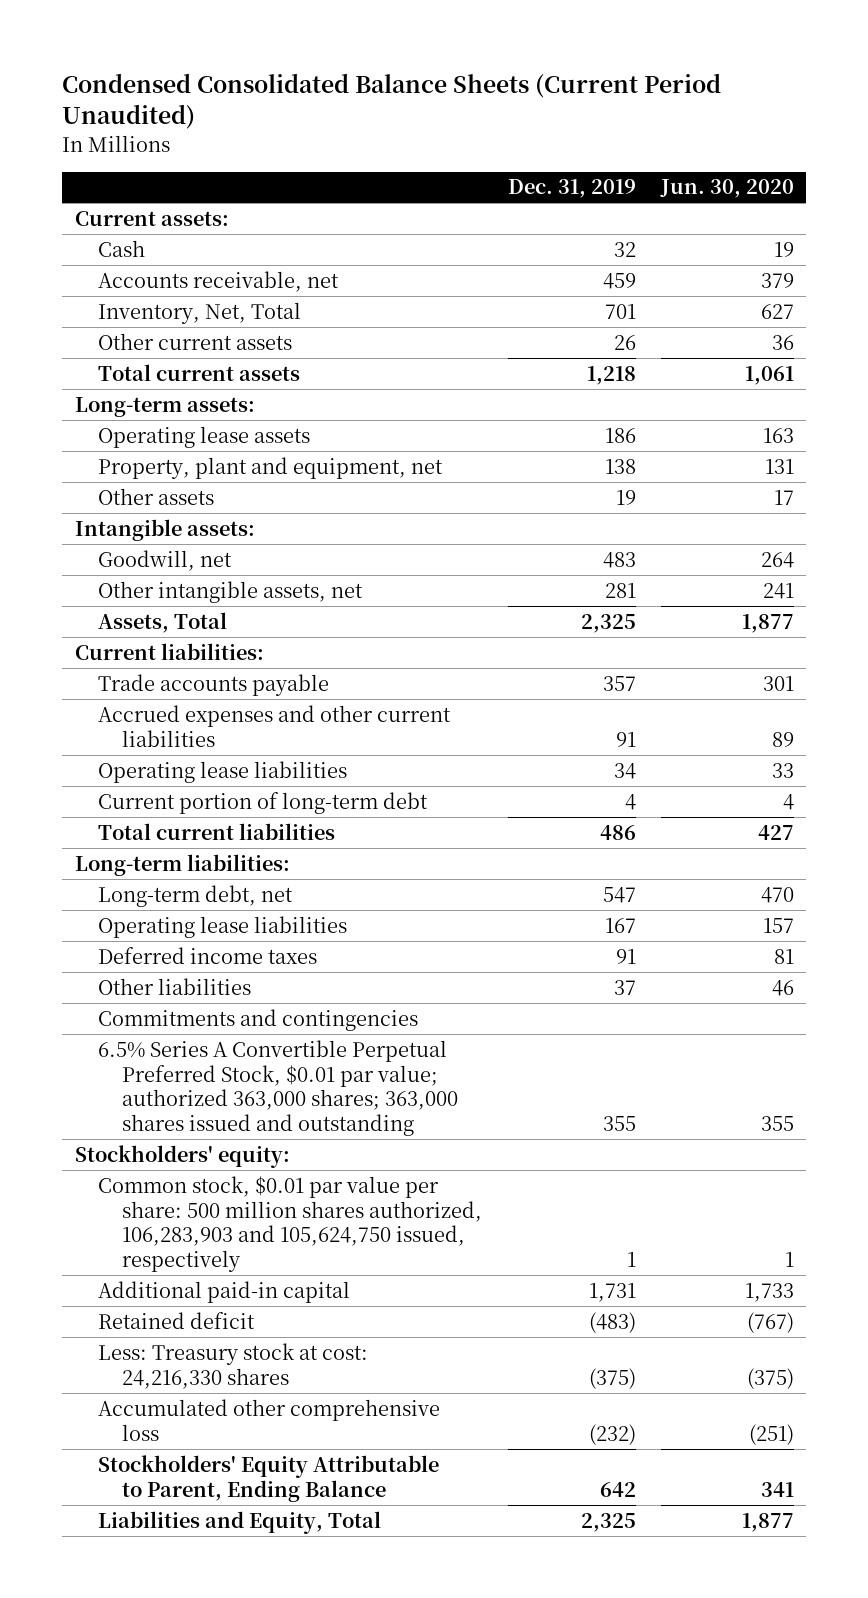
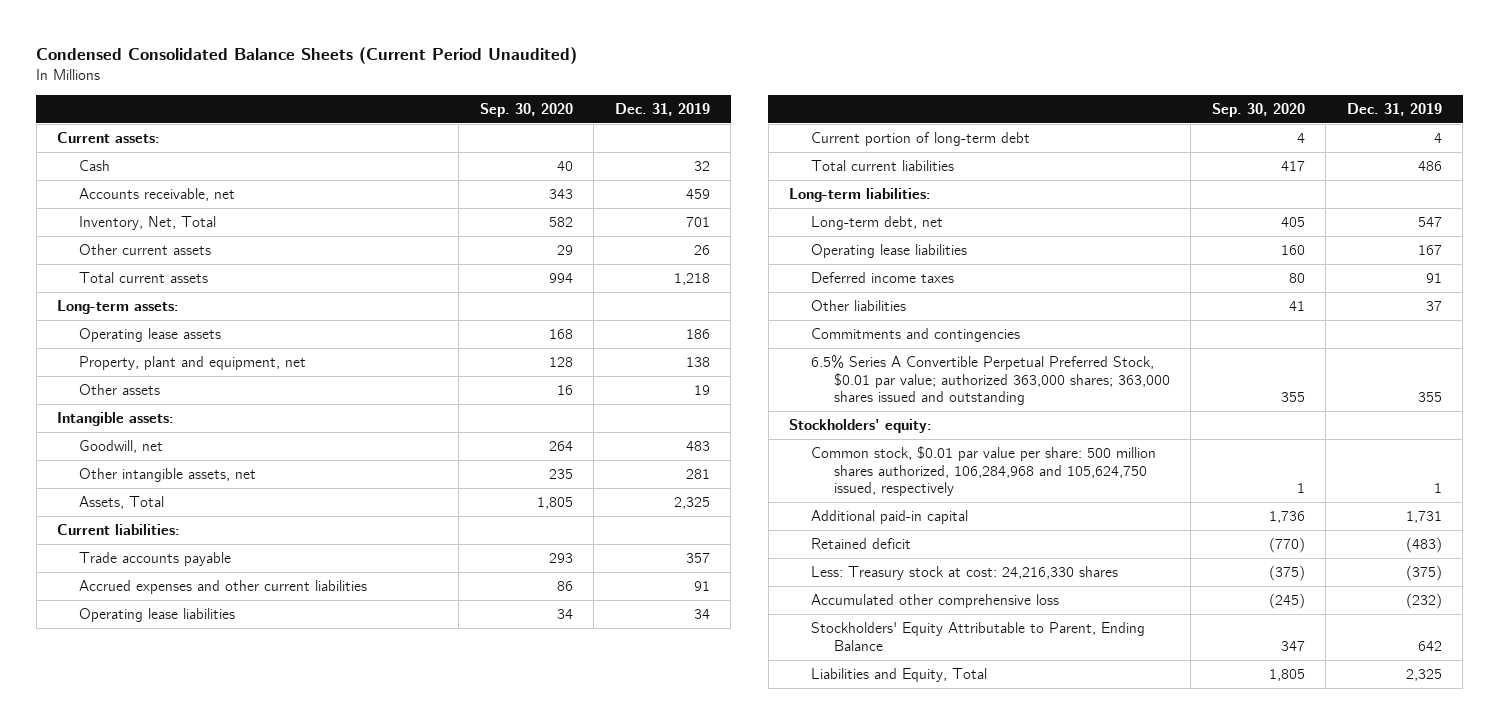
[659,179,794,199] Jun. 30, 2020 -> none
none -> [479,102,573,117] Sep. 30, 2020
[98,1175,483,1273] Common stock, $0.01 par value per share: 500 million shares authorized, 106,283,903 and 105,624,750 issued, respectively -> [811,446,1157,497] Common stock, $0.01 par value per share: 500 million shares authorized, 106,284,968 and 105,624,750 issued, respectively

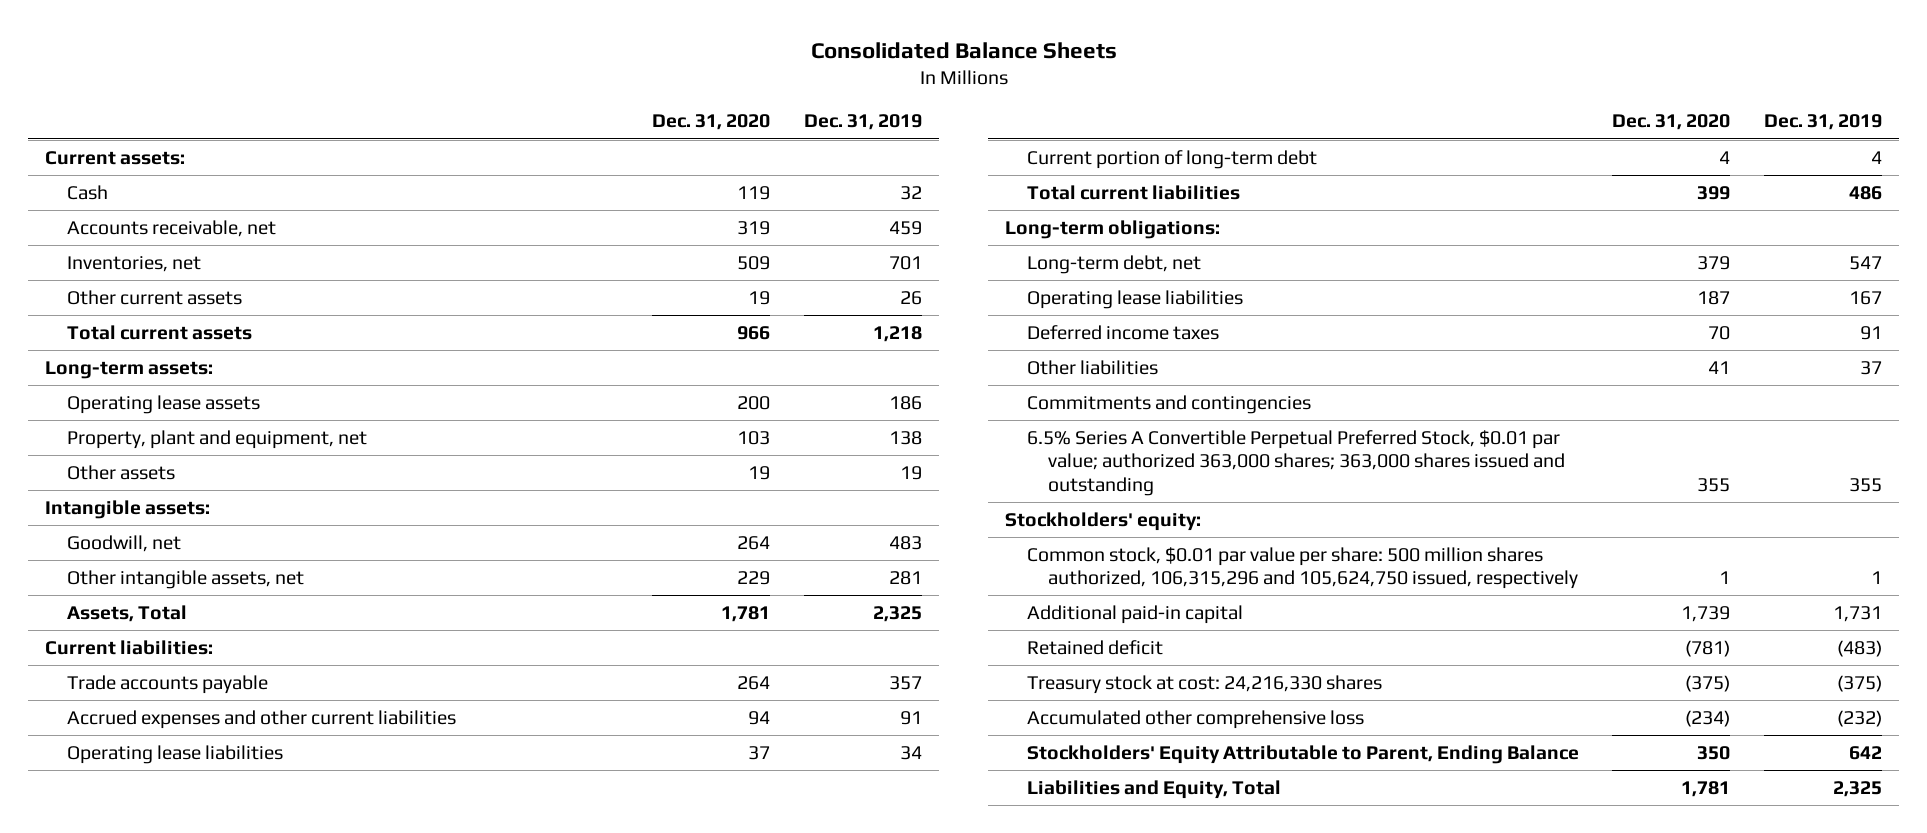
[36,46,578,64] Condensed Consolidated Balance Sheets (Current Period Unaudited) -> [810,42,1117,60] Consolidated Balance Sheets
[479,102,573,117] Sep. 30, 2020 -> none
none -> [652,114,771,131] Dec. 31, 2020
[79,216,217,231] Inventory, Net, Total -> [66,255,201,272] Inventories, net
[789,188,932,203] Long-term liabilities: -> [1004,219,1220,239] Long-term obligations:
[811,446,1157,497] Common stock, $0.01 par value per share: 500 million shares authorized, 106,284,968 and 105,624,750 issued, respectively -> [1026,546,1579,590] Common stock, $0.01 par value per share: 500 million shares authorized, 106,315,296 and 105,624,750 issued, respectively
[811,566,1119,581] Less: Treasury stock at cost: 24,216,330 shares -> [1026,674,1382,694] Treasury stock at cost: 24,216,330 shares

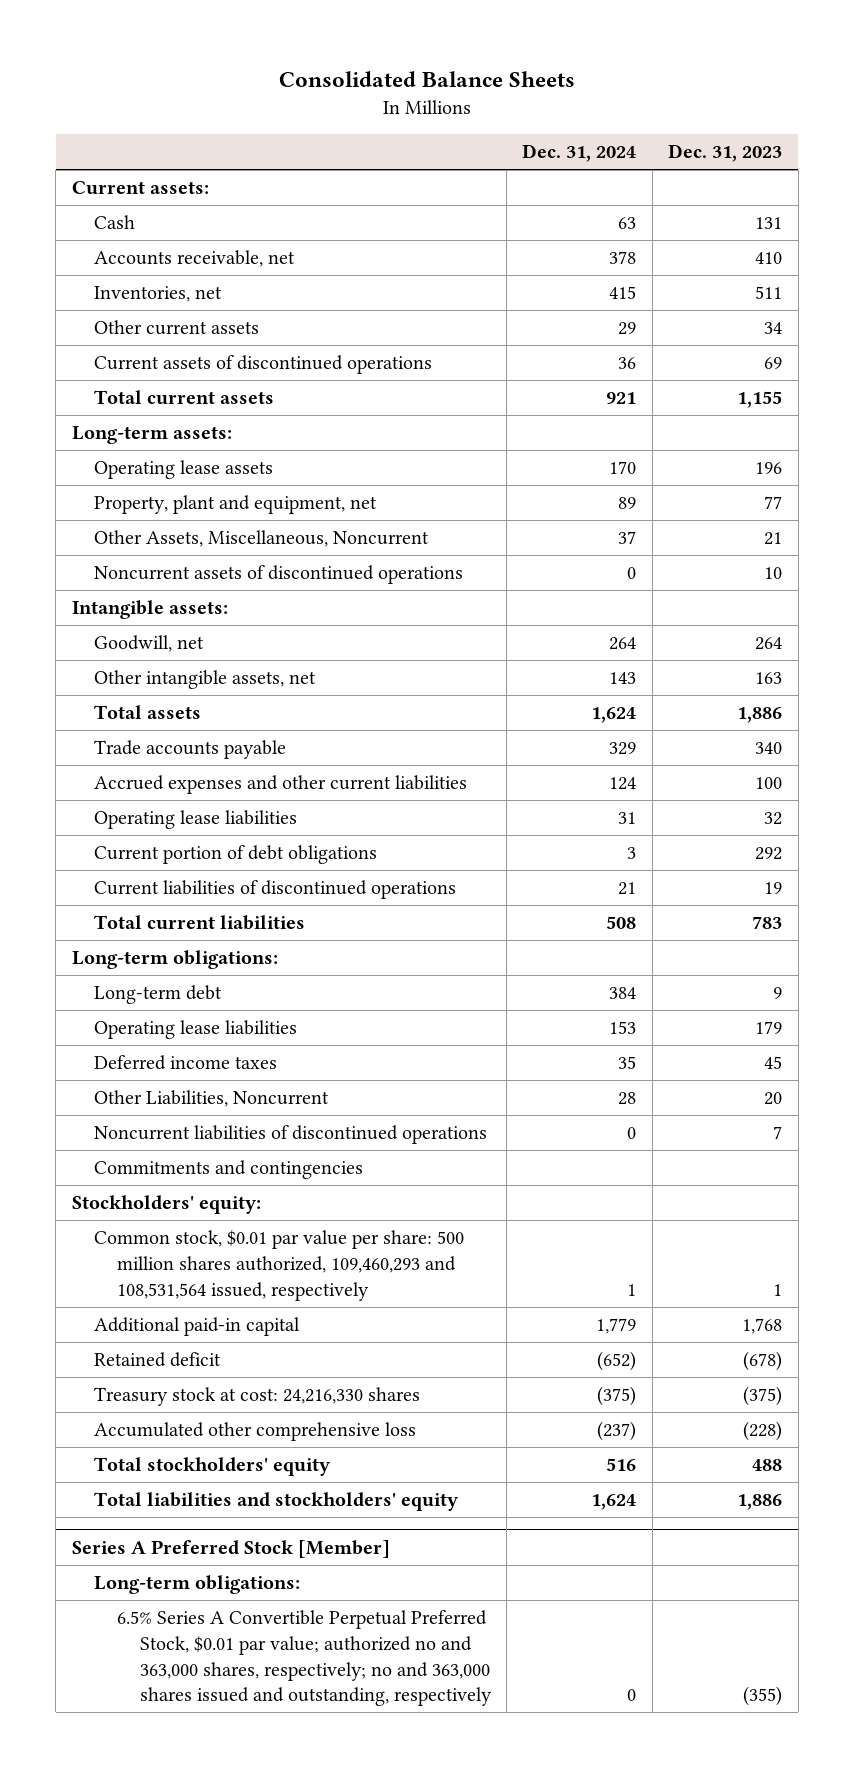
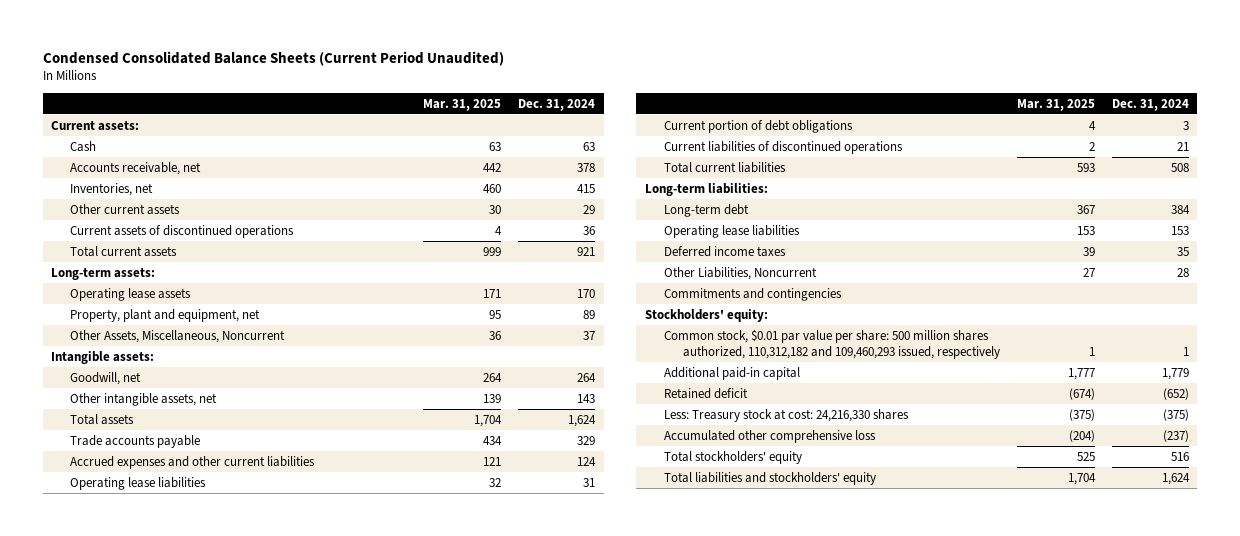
[278,71,575,88] Consolidated Balance Sheets -> [42,50,504,66] Condensed Consolidated Balance Sheets (Current Period Unaudited)
[668,144,783,163] Dec. 31, 2023 -> none
none -> [423,98,502,111] Mar. 31, 2025
[94,565,464,585] Noncurrent assets of discontinued operations -> none
[71,950,278,970] Long-term obligations: -> [644,182,768,196] Long-term liabilities:
[94,1125,488,1145] Noncurrent liabilities of discontinued operations -> none
[94,1230,465,1301] Common stock, $0.01 par value per share: 500 million shares authorized, 109,460,293 and 108,531,564 issued, respectively -> [663,328,1000,359] Common stock, $0.01 par value per share: 500 million shares authorized, 110,312,182 and 109,460,293 issued, respectively
[94,1387,421,1407] Treasury stock at cost: 24,216,330 shares -> [663,408,909,422] Less: Treasury stock at cost: 24,216,330 shares
[71,1539,390,1558] Series A Preferred Stock [Member] -> none
[94,1575,301,1595] Long-term obligations: -> none
[116,1610,492,1707] 6.5% Series A Convertible Perpetual Preferred Stock, $0.01 par value; authorized no and 363,000 shares, respectively; no and 363,000 shares issued and outstanding, respectively -> none

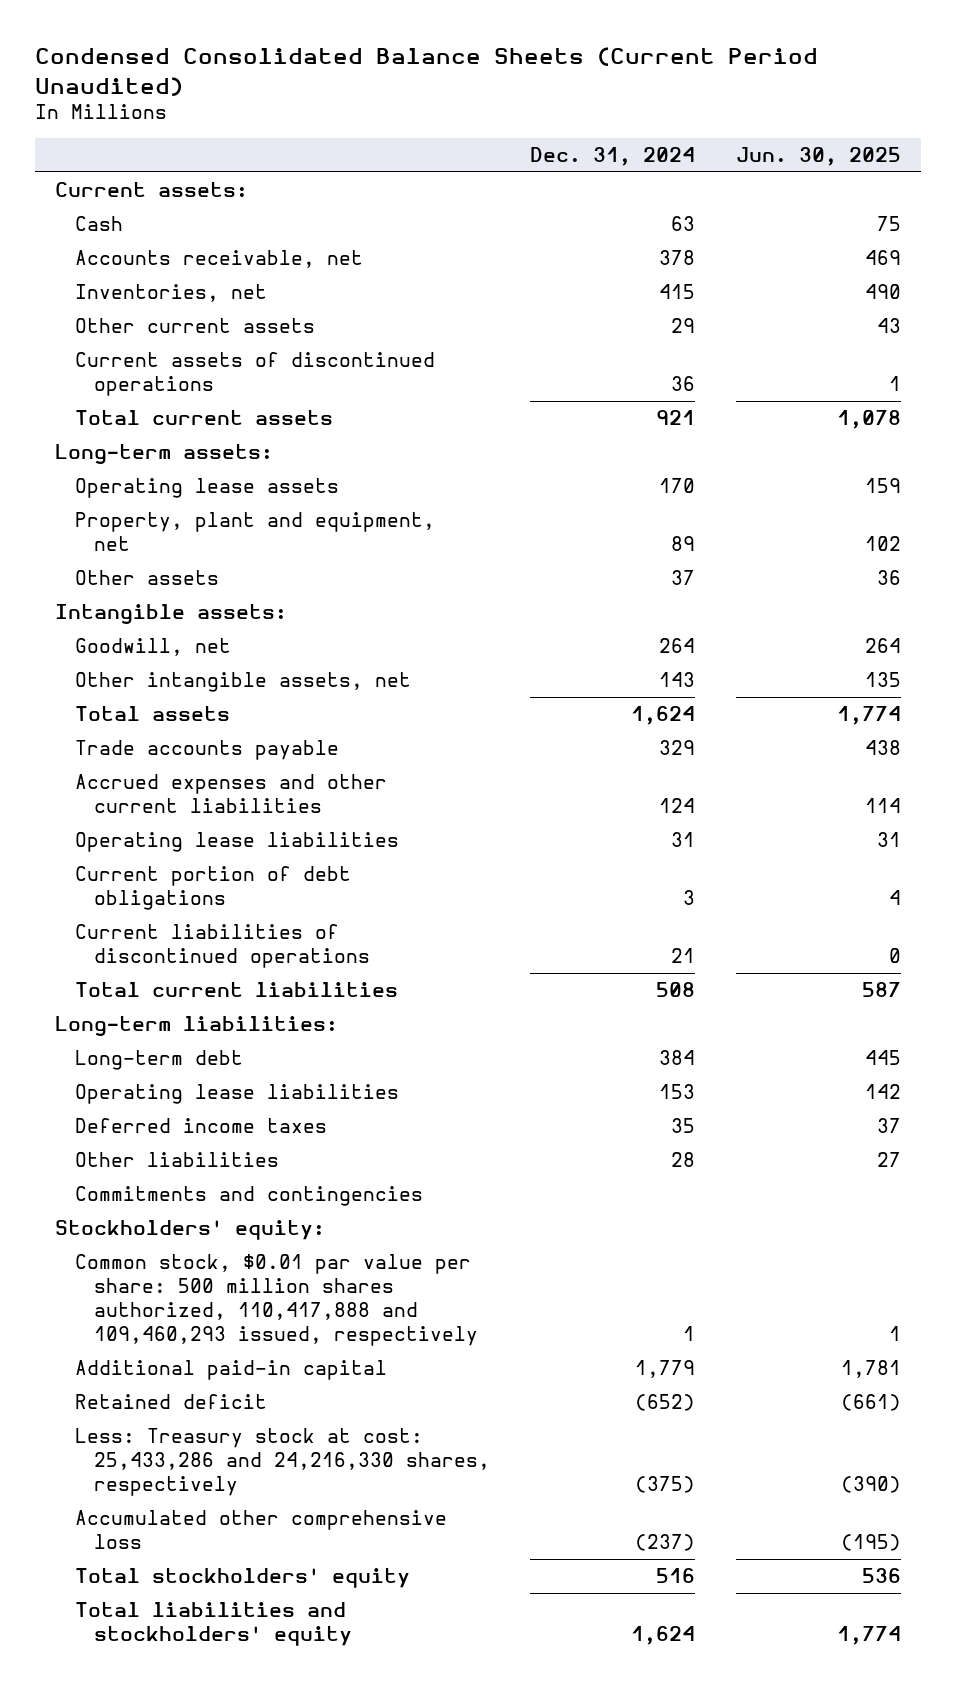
[423,98,502,111] Mar. 31, 2025 -> none
none -> [735,147,901,167] Jun. 30, 2025
[70,329,286,343] Other Assets, Miscellaneous, Noncurrent -> [74,570,219,586] Other assets
[663,266,817,280] Other Liabilities, Noncurrent -> [74,1152,279,1168] Other liabilities
[663,328,1000,359] Common stock, $0.01 par value per share: 500 million shares authorized, 110,312,182 and 109,460,293 issued, respectively -> [74,1254,478,1347] Common stock, $0.01 par value per share: 500 million shares authorized, 110,417,888 and 109,460,293 issued, respectively
[663,408,909,422] Less: Treasury stock at cost: 24,216,330 shares -> [74,1428,490,1497] Less: Treasury stock at cost: 25,433,286 and 24,216,330 shares, respectively

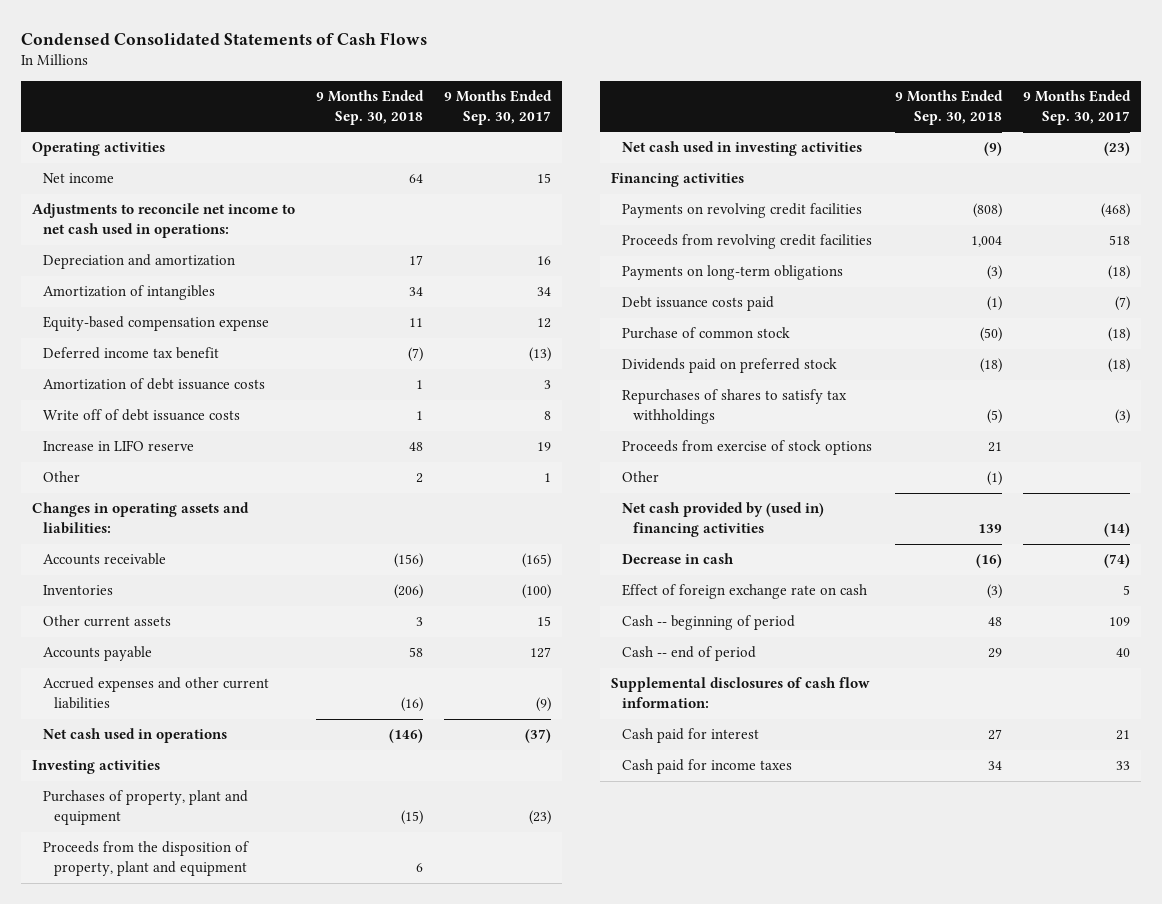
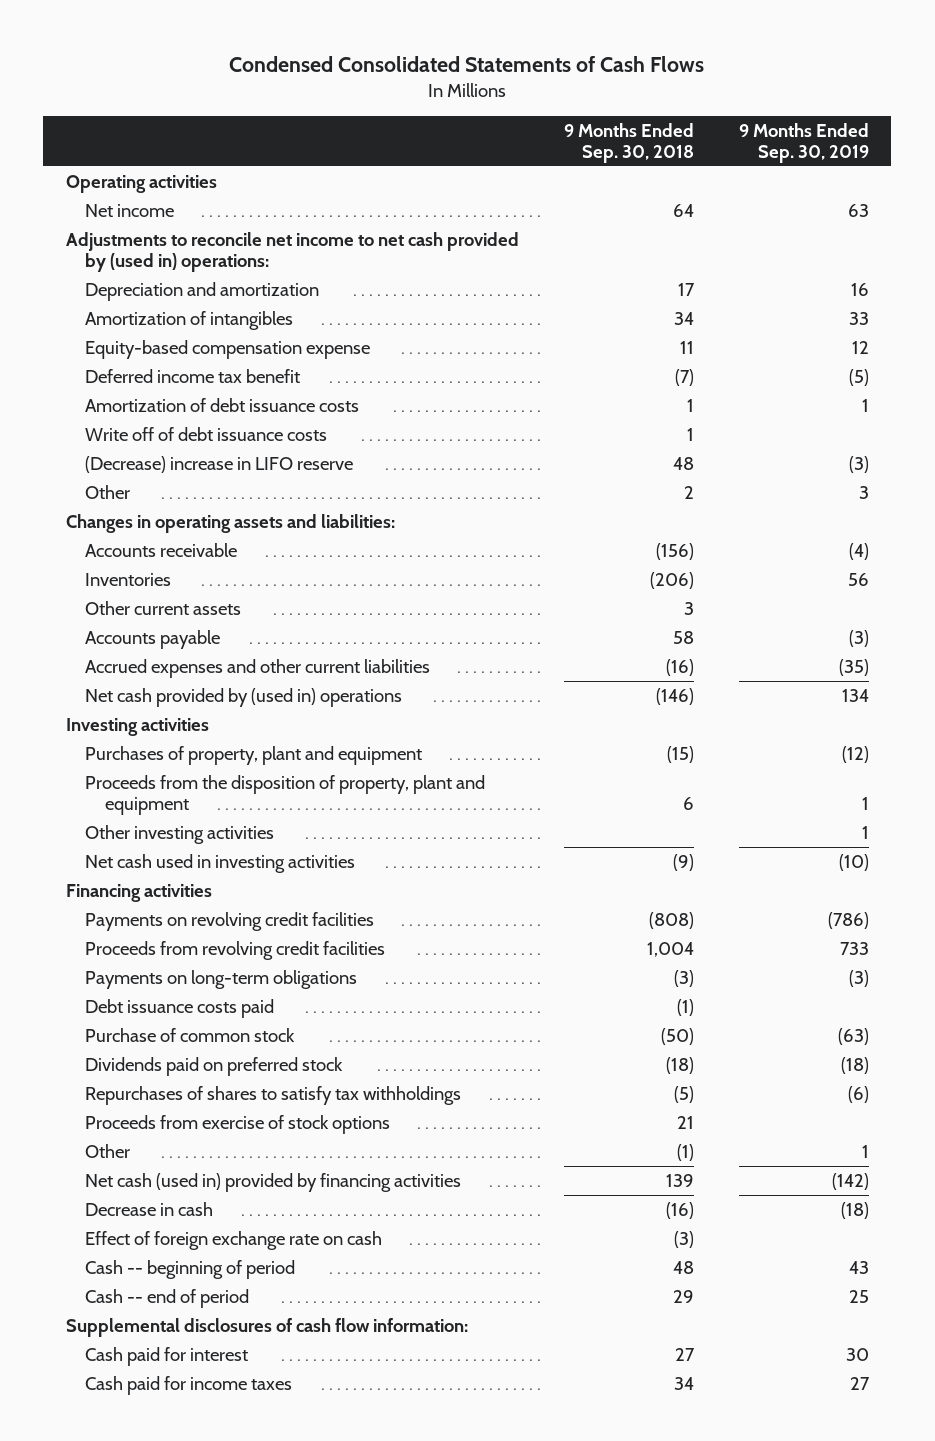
[444,89,553,125] 9 Months Ended Sep. 30, 2017 -> none
none -> [738,122,869,164] 9 Months Ended Sep. 30, 2019
[31,203,295,238] Adjustments to reconcile net income to net cash used in operations: -> [65,231,519,273] Adjustments to reconcile net income to net cash provided by (used in) operations:
[43,440,195,452] Increase in LIFO reserve -> [85,455,354,473] (Decrease) increase in LIFO reserve
[43,728,228,744] Net cash used in operations -> [85,687,403,707] Net cash provided by (used in) operations
none -> [85,824,275,844] Other investing activities
[622,502,825,537] Net cash provided by (used in) financing activities -> [85,1172,462,1192] Net cash (used in) provided by financing activities

